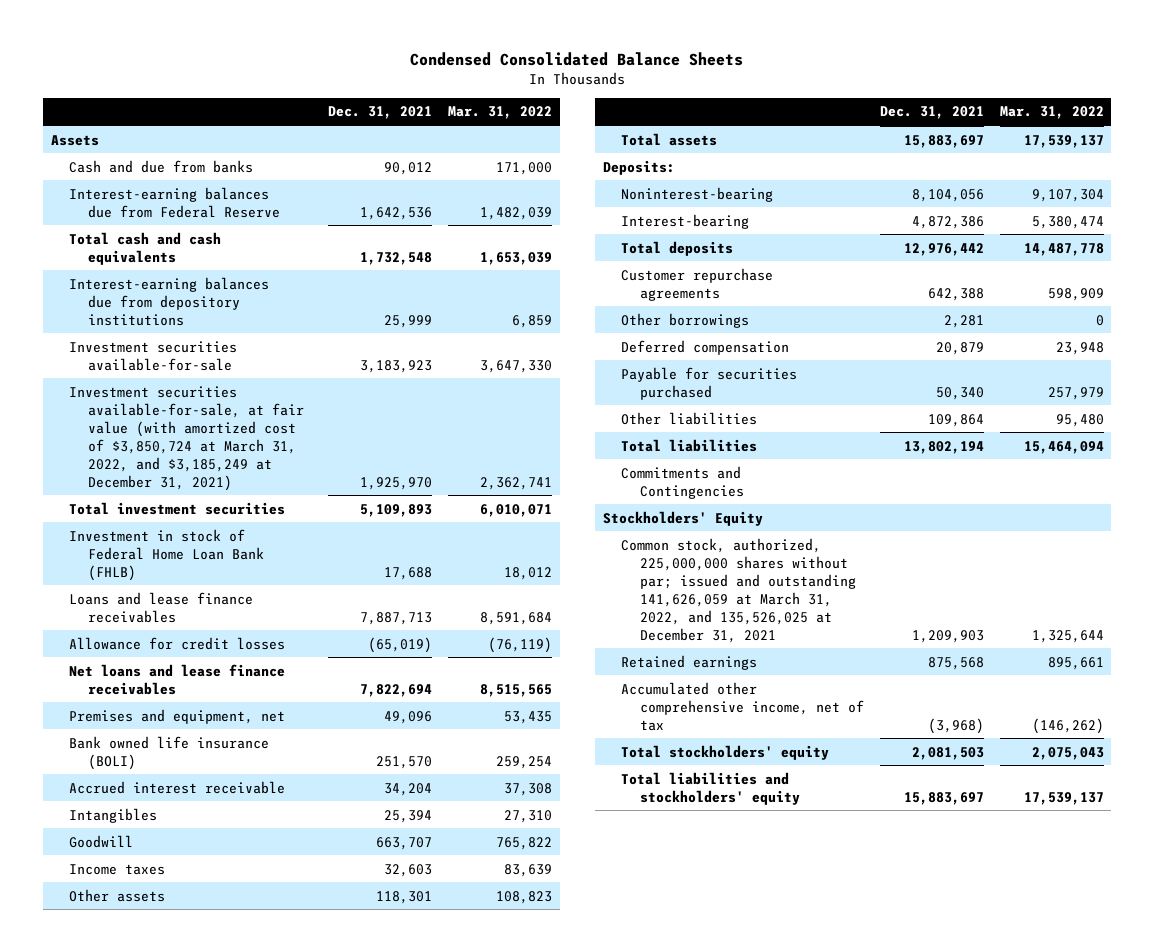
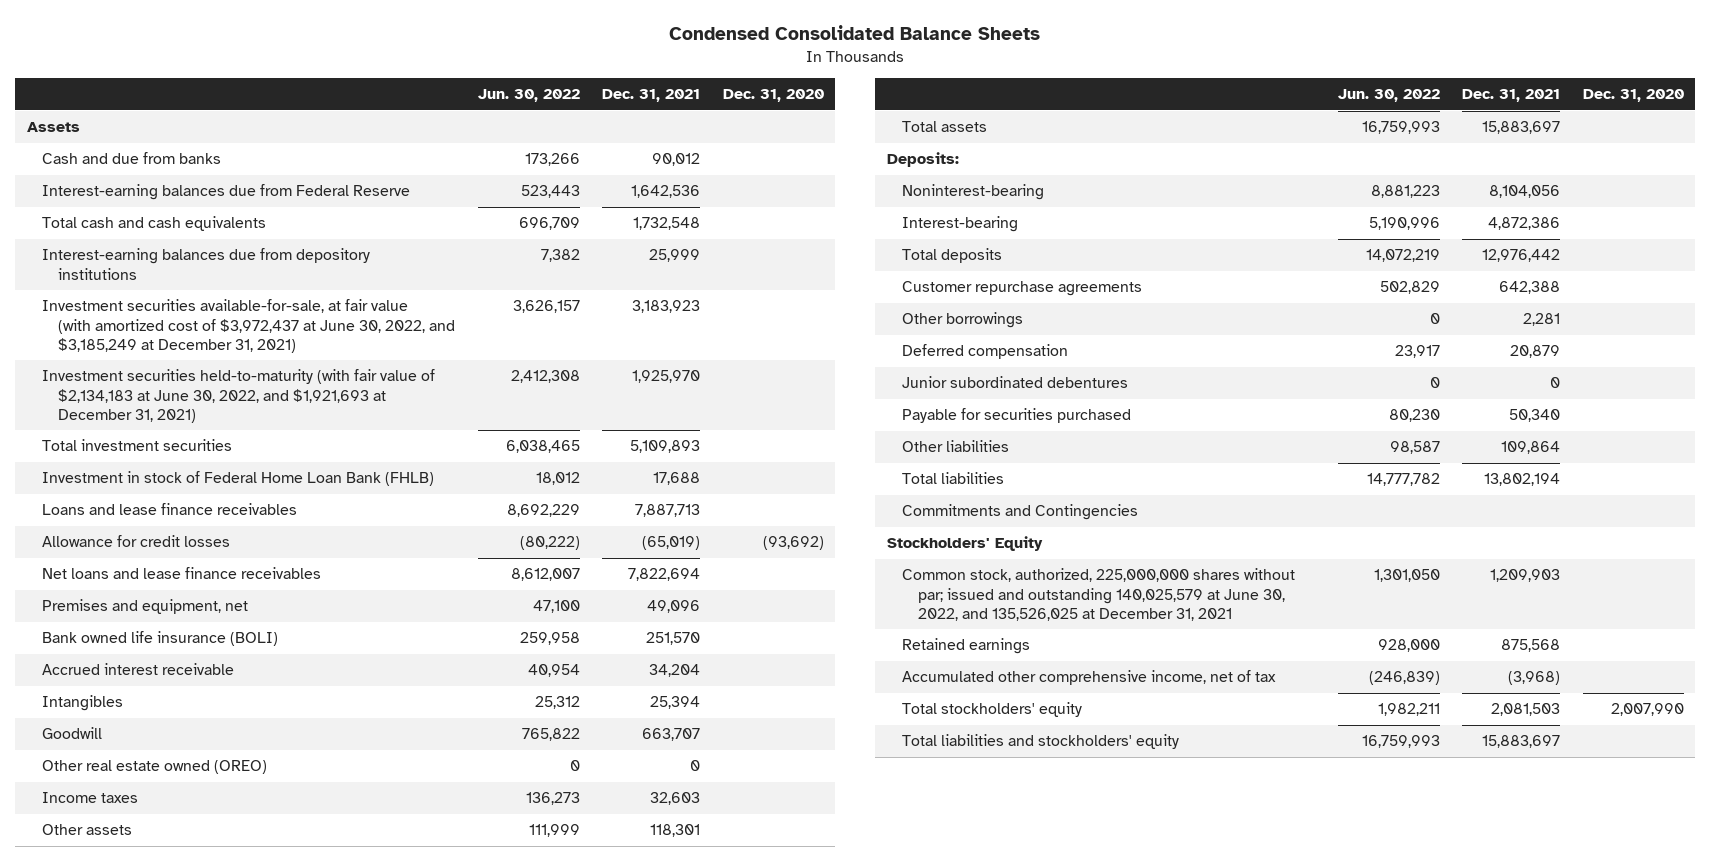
[447,106,552,120] Mar. 31, 2022 -> none
none -> [477,89,580,103] Jun. 30, 2022
none -> [722,89,824,103] Dec. 31, 2020
[69,340,238,371] Investment securities available-for-sale -> [42,299,456,353] Investment securities available-for-sale, at fair value (with amortized cost of $3,972,437 at June 30, 2022, and $3,185,249 at December 31, 2021)
[69,385,305,491] Investment securities available-for-sale, at fair value (with amortized cost of $3,850,724 at March 31, 2022, and $3,185,249 at December 31, 2021) -> [42,369,436,423] Investment securities held-to-maturity (with fair value of $2,134,183 at June 30, 2022, and $1,921,693 at December 31, 2021)
none -> [42,760,268,775] Other real estate owned (OREO)
none -> [902,376,1129,389] Junior subordinated debentures
[621,537,856,643] Common stock, authorized, 225,000,000 shares without par; issued and outstanding 141,626,059 at March 31, 2022, and 135,526,025 at December 31, 2021 -> [902,568,1296,621] Common stock, authorized, 225,000,000 shares without par; issued and outstanding 140,025,579 at June 30, 2022, and 135,526,025 at December 31, 2021

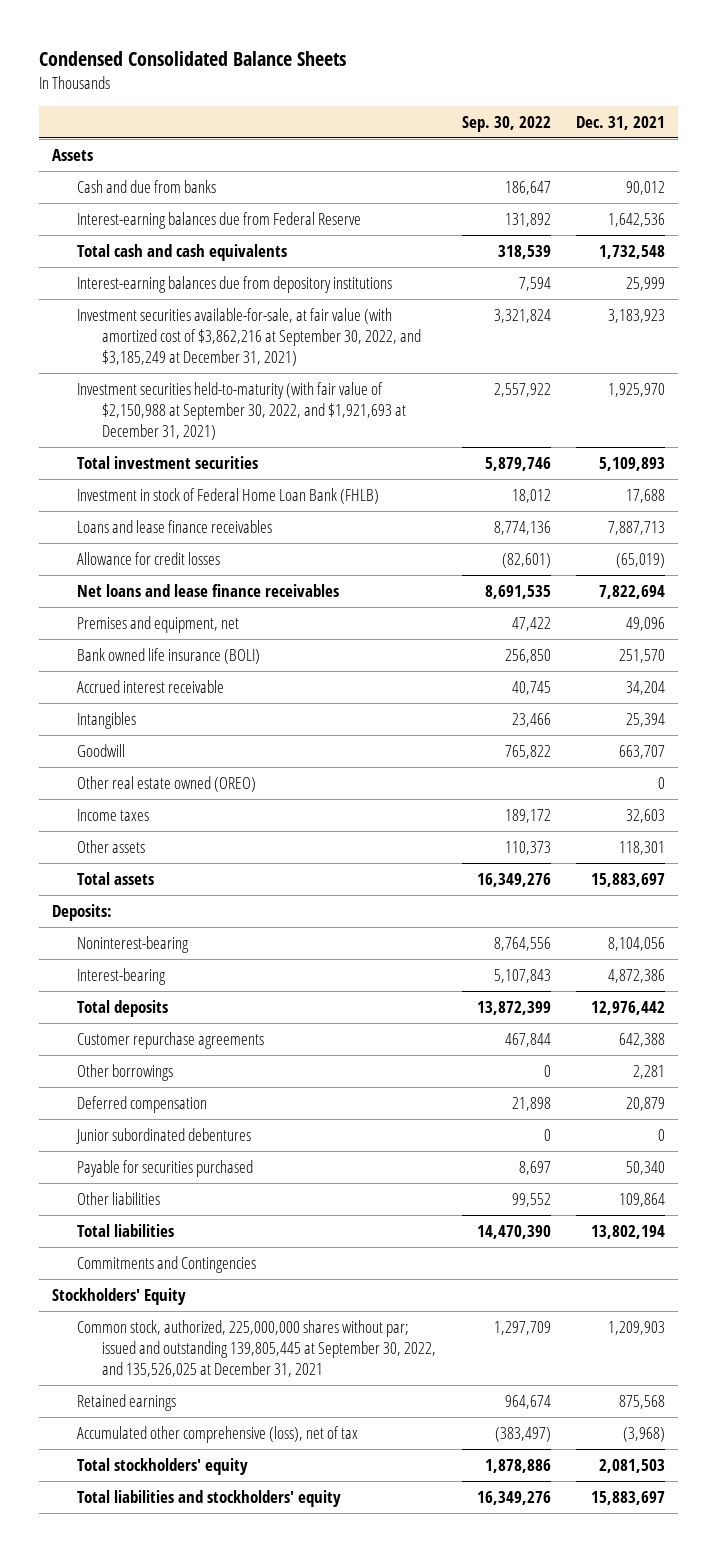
[477,89,580,103] Jun. 30, 2022 -> none
[722,89,824,103] Dec. 31, 2020 -> none
none -> [461,115,551,132] Sep. 30, 2022
[42,299,456,353] Investment securities available-for-sale, at fair value (with amortized cost of $3,972,437 at June 30, 2022, and $3,185,249 at December 31, 2021) -> [76,307,422,367] Investment securities available-for-sale, at fair value (with amortized cost of $3,862,216 at September 30, 2022, and $3,185,249 at December 31, 2021)
[42,369,436,423] Investment securities held-to-maturity (with fair value of $2,134,183 at June 30, 2022, and $1,921,693 at December 31, 2021) -> [76,381,407,441] Investment securities held-to-maturity (with fair value of $2,150,988 at September 30, 2022, and $1,921,693 at December 31, 2021)
[902,568,1296,621] Common stock, authorized, 225,000,000 shares without par; issued and outstanding 140,025,579 at June 30, 2022, and 135,526,025 at December 31, 2021 -> [76,1319,437,1378] Common stock, authorized, 225,000,000 shares without par; issued and outstanding 139,805,445 at September 30, 2022, and 135,526,025 at December 31, 2021
[902,670,1277,686] Accumulated other comprehensive income, net of tax -> [76,1425,358,1443] Accumulated other comprehensive (loss), net of tax

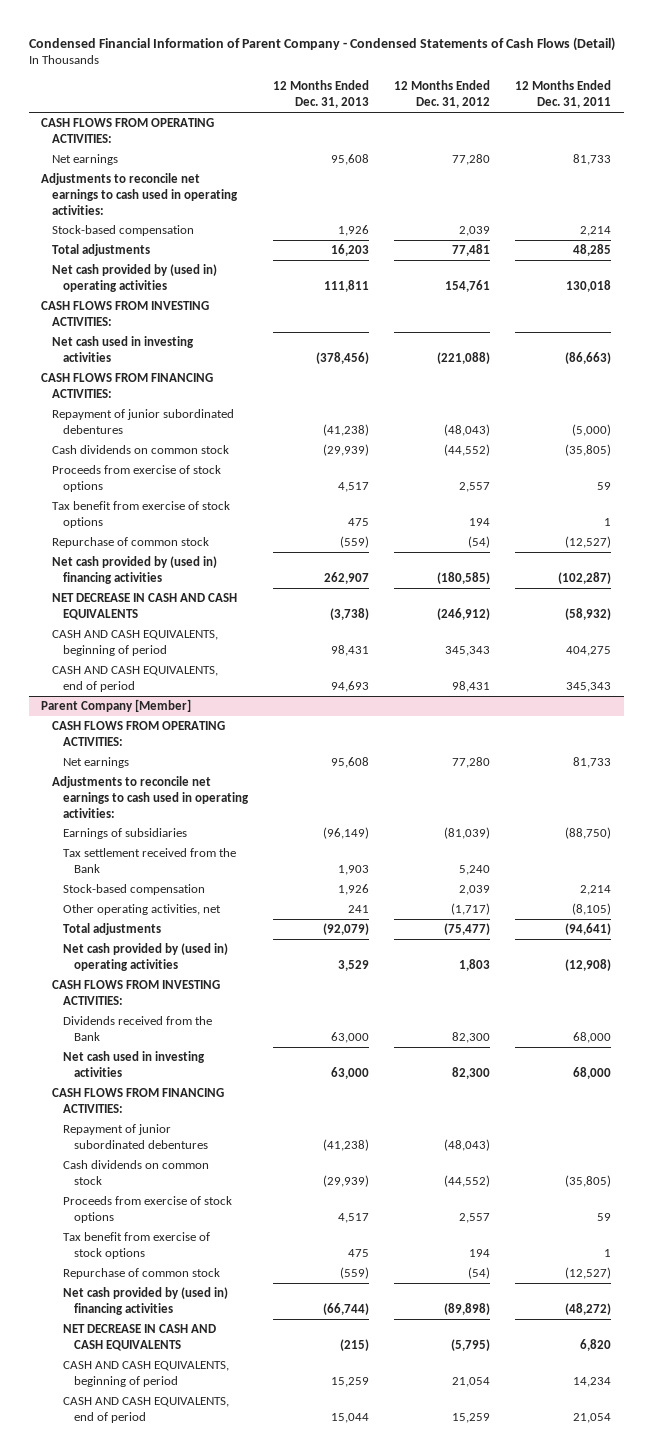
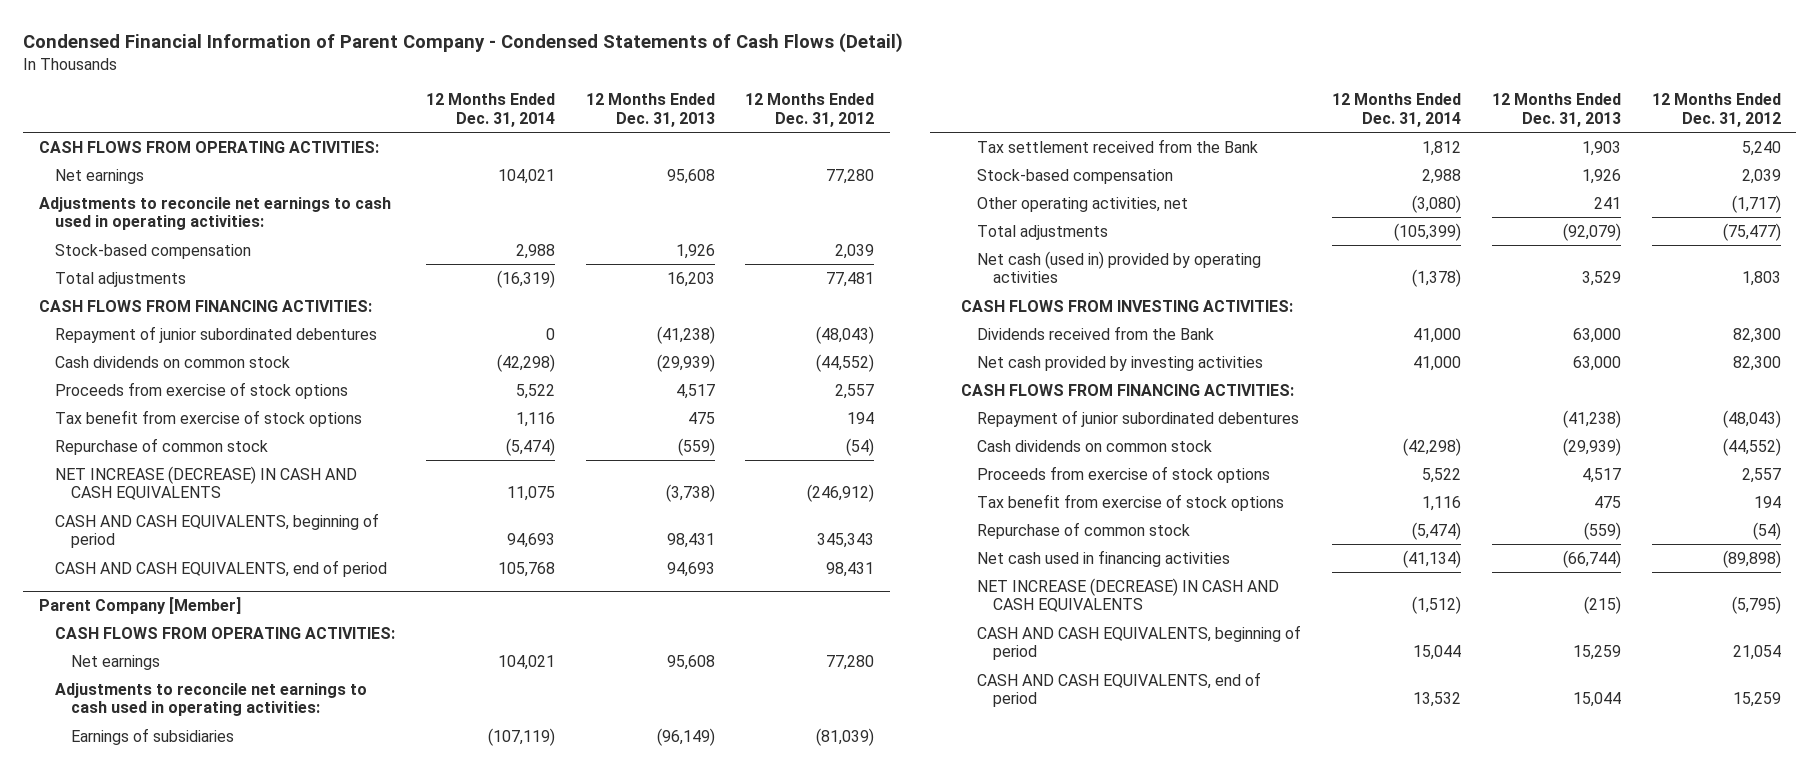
[515,80,612,109] 12 Months Ended Dec. 31, 2011 -> none
none -> [425,93,555,127] 12 Months Ended Dec. 31, 2014
[52,263,218,292] Net cash provided by (used in) operating activities -> none
[41,300,210,326] CASH FLOWS FROM INVESTING ACTIVITIES: -> none
[52,335,195,362] Net cash used in investing activities -> none
[52,555,218,584] Net cash provided by (used in) financing activities -> none
[52,592,238,620] NET DECREASE IN CASH AND CASH EQUIVALENTS -> [54,465,357,501] NET INCREASE (DECREASE) IN CASH AND CASH EQUIVALENTS
[63,942,229,971] Net cash provided by (used in) operating activities -> [977,250,1262,284] Net cash (used in) provided by operating activities
[63,1050,206,1077] Net cash used in investing activities -> [977,355,1264,371] Net cash provided by investing activities
[63,1286,229,1315] Net cash provided by (used in) financing activities -> [977,549,1231,567] Net cash used in financing activities
[63,1323,217,1351] NET DECREASE IN CASH AND CASH EQUIVALENTS -> [977,577,1280,613] NET INCREASE (DECREASE) IN CASH AND CASH EQUIVALENTS

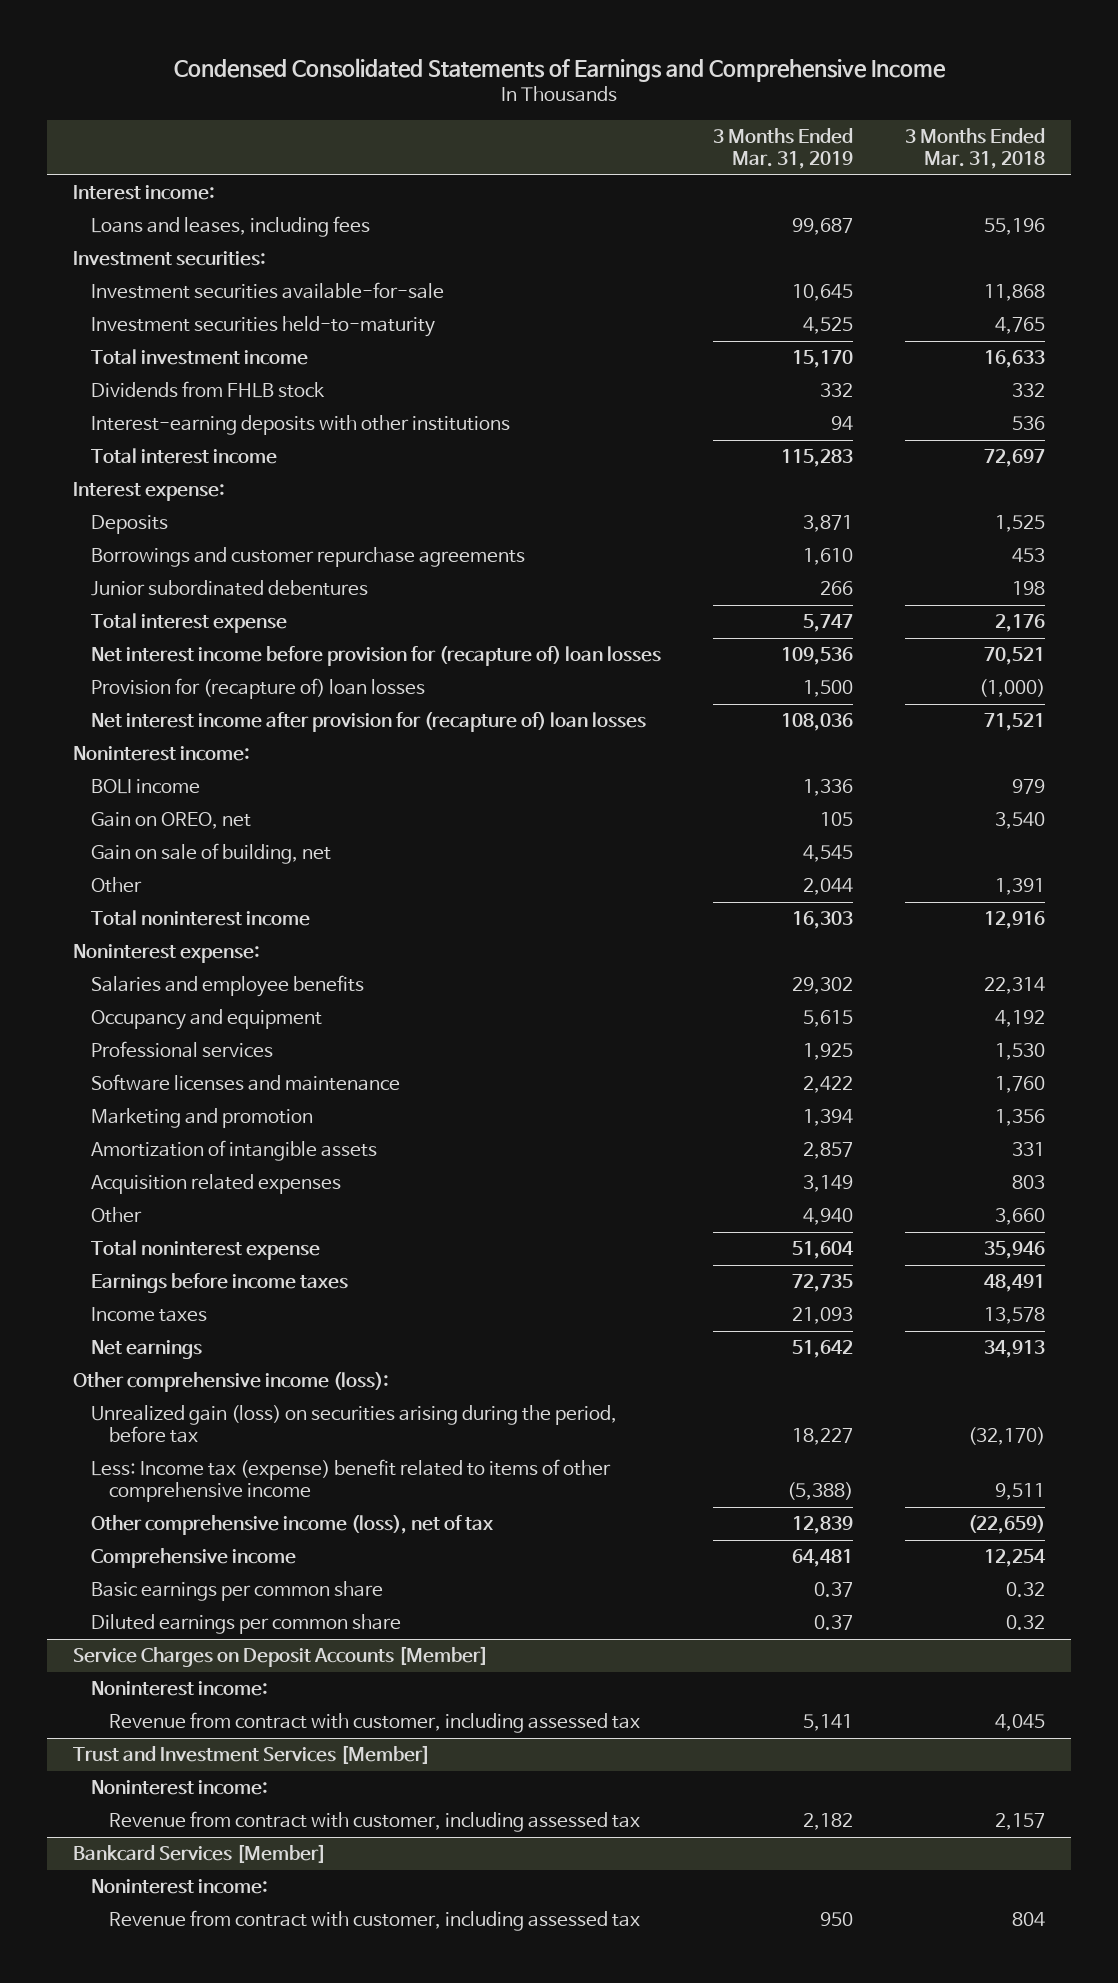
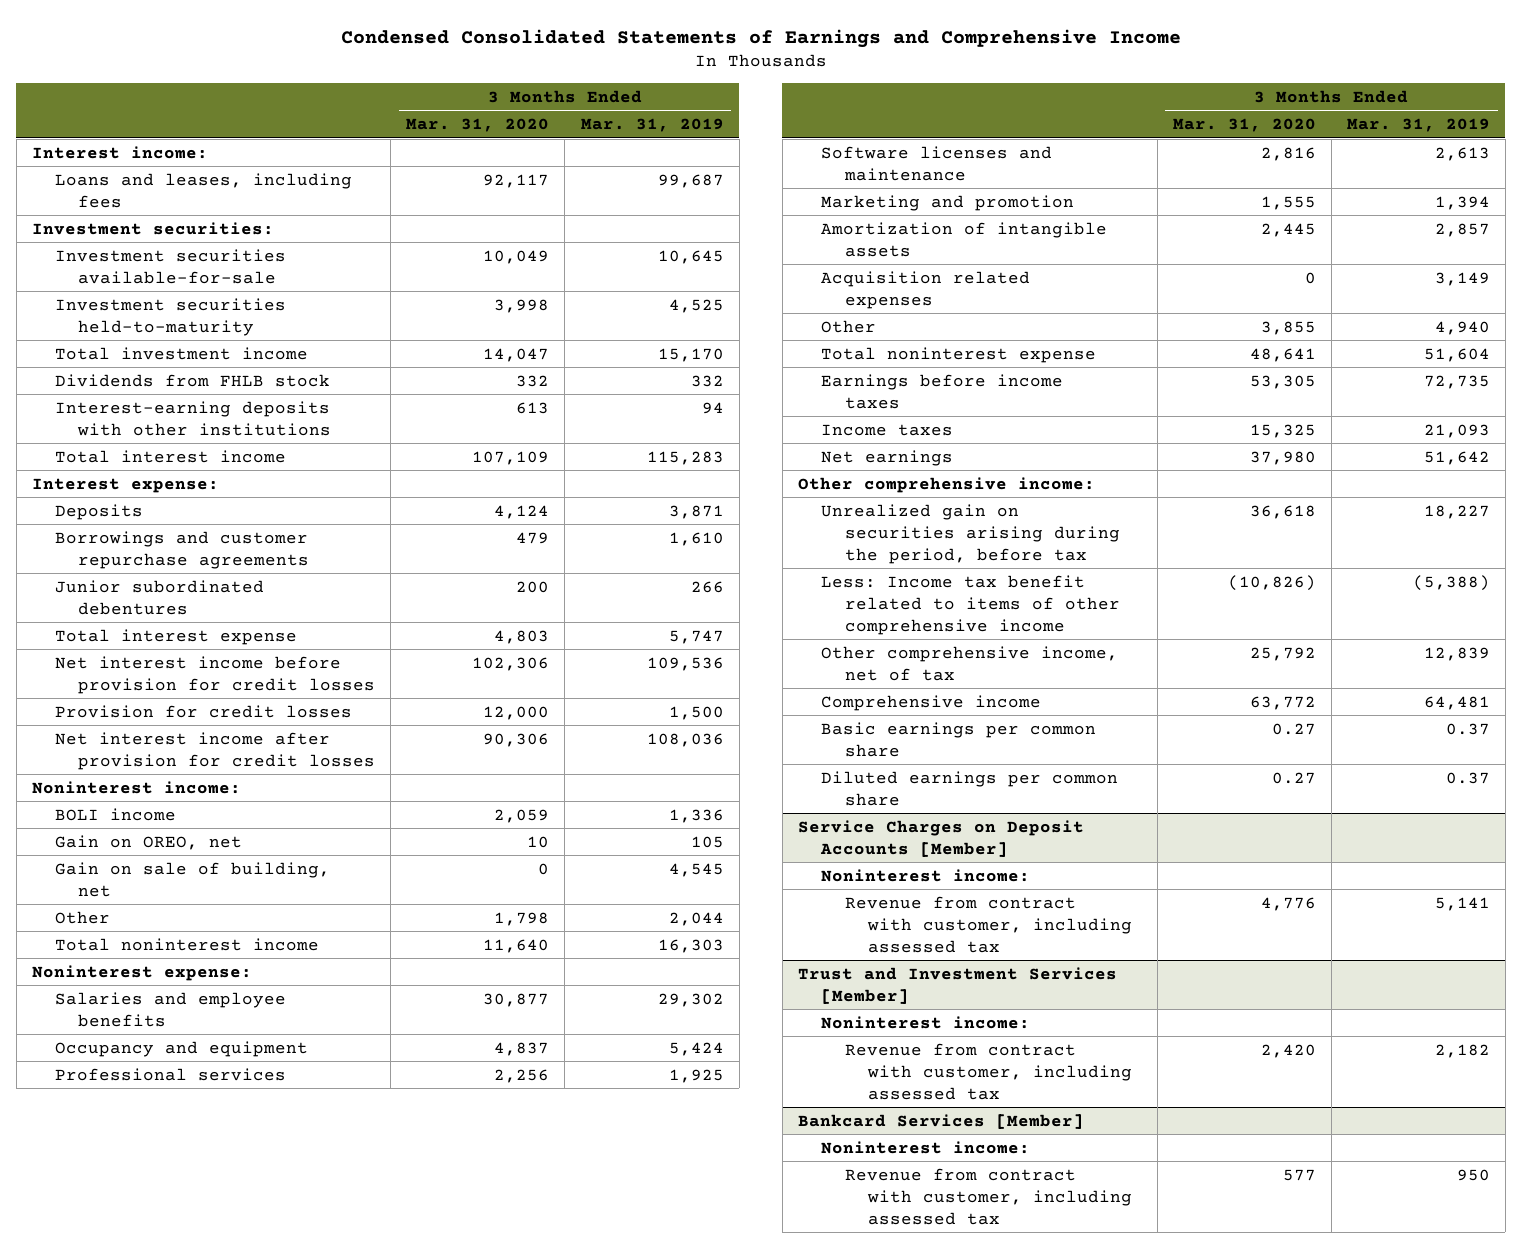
[905,128,1046,169] 3 Months Ended Mar. 31, 2018 -> none
none -> [406,118,550,133] Mar. 31, 2020
[90,646,661,667] Net interest income before provision for (recapture of) loan losses -> [54,655,376,694] Net interest income before provision for credit losses
[90,678,425,700] Provision for (recapture of) loan losses -> [54,704,352,718] Provision for credit losses
[90,712,646,733] Net interest income after provision for (recapture of) loan losses -> [54,731,376,770] Net interest income after provision for credit losses
[803,1010,854,1028] 5,615 -> [668,1041,724,1056] 5,424
[803,1076,854,1094] 2,422 -> [1434,146,1490,161] 2,613
[72,1372,389,1393] Other comprehensive income (loss): -> [797,476,1095,493] Other comprehensive income:
[90,1405,617,1443] Unrealized gain (loss) on securities arising during the period, before tax -> [821,503,1120,564] Unrealized gain on securities arising during the period, before tax
[90,1459,611,1502] Less: Income tax (expense) benefit related to items of other comprehensive income -> [821,574,1120,635] Less: Income tax benefit related to items of other comprehensive income
[90,1515,493,1536] Other comprehensive income (loss), net of tax -> [821,645,1119,681] Other comprehensive income, net of tax

